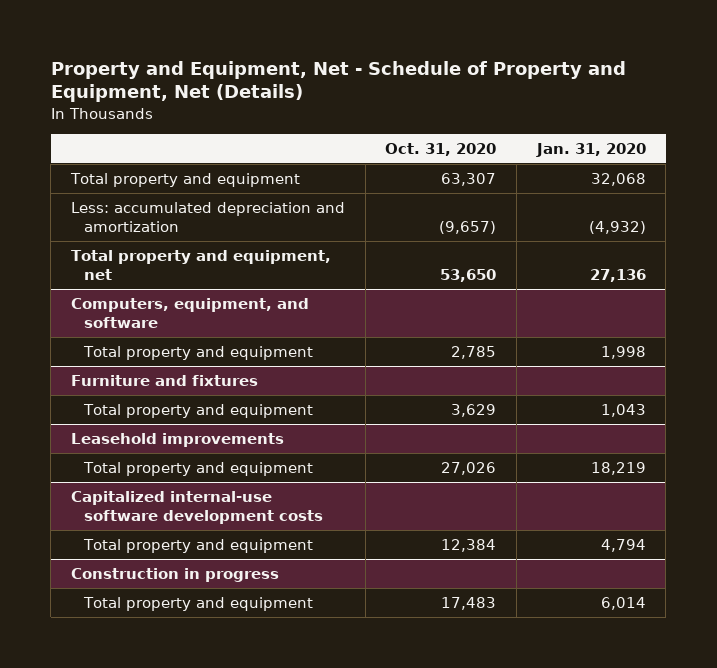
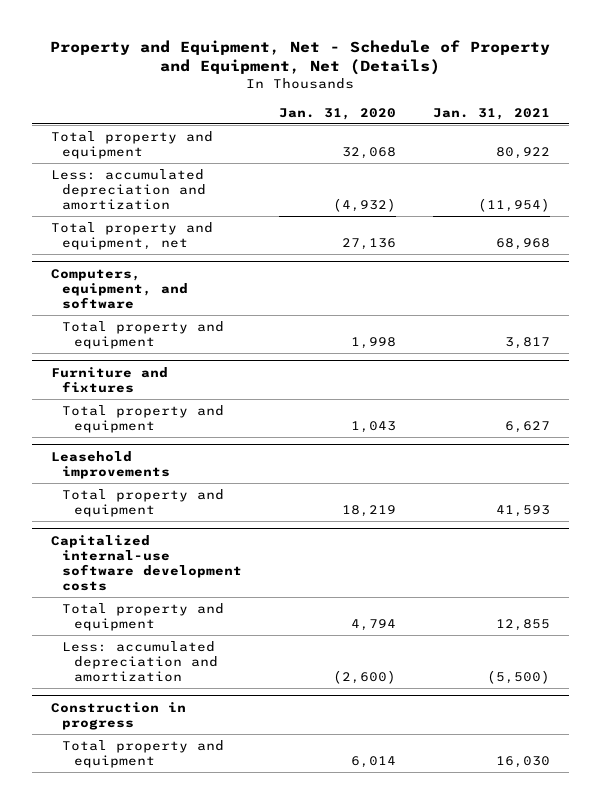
[385,142,497,156] Oct. 31, 2020 -> none
none -> [433,107,551,120] Jan. 31, 2021
none -> [62,641,218,683] Less: accumulated depreciation and amortization

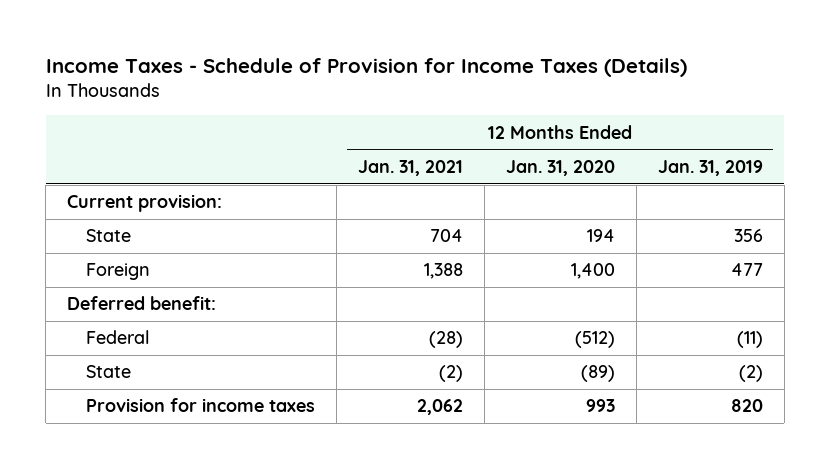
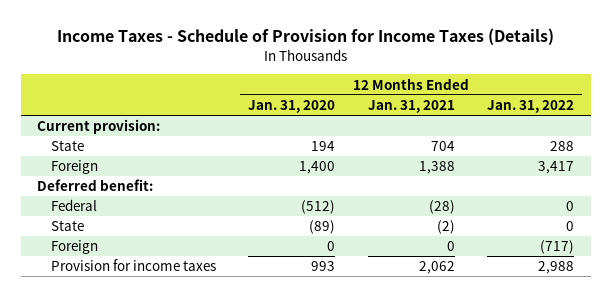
[657,160,763,177] Jan. 31, 2019 -> none
none -> [487,100,575,114] Jan. 31, 2022
none -> [50,240,98,255] Foreign

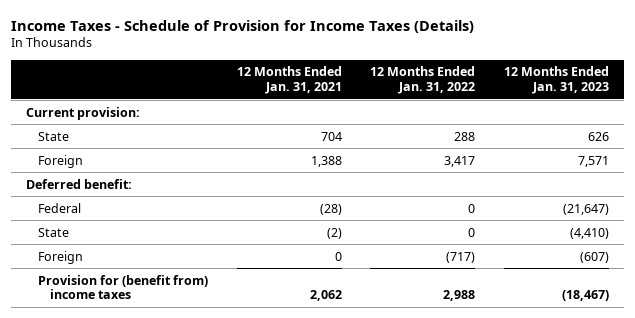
[248,100,336,114] Jan. 31, 2020 -> none
none -> [504,66,610,95] 12 Months Ended Jan. 31, 2023
[50,259,216,272] Provision for income taxes -> [37,274,208,300] Provision for (benefit from) income taxes

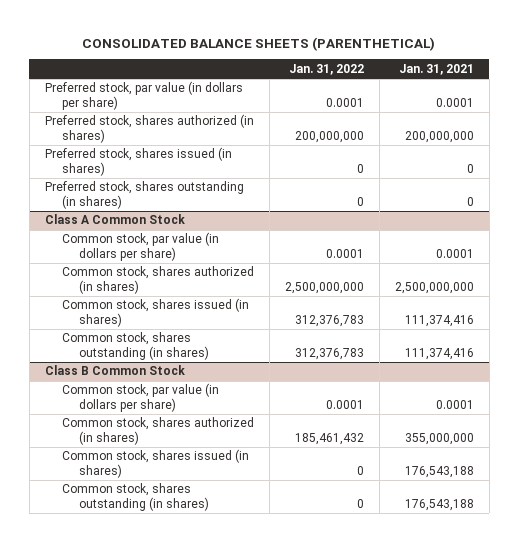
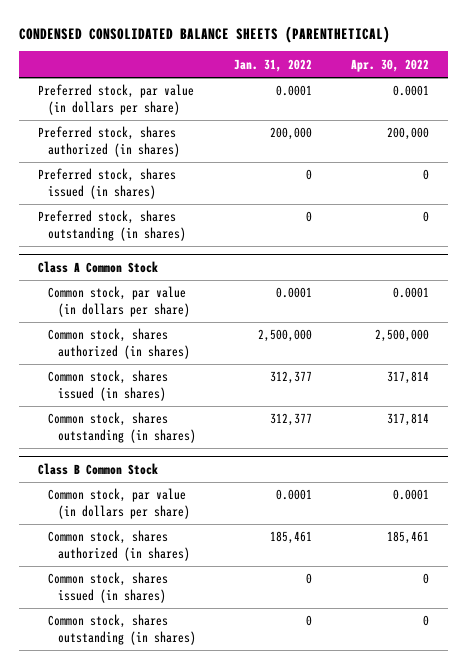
[82,36,436,51] CONSOLIDATED BALANCE SHEETS (PARENTHETICAL) -> [18,25,390,43] CONDENSED CONSOLIDATED BALANCE SHEETS (PARENTHETICAL)
[398,63,474,75] Jan. 31, 2021 -> none
none -> [350,58,429,72] Apr. 30, 2022
[294,130,364,143] 200,000,000 -> [270,127,313,141] 200,000
[284,281,364,294] 2,500,000,000 -> [258,329,313,343] 2,500,000
[294,314,364,327] 312,376,783 -> [270,371,313,385] 312,377
[294,347,364,360] 312,376,783 -> [270,413,313,427] 312,377
[294,432,364,445] 185,461,432 -> [270,531,313,545] 185,461

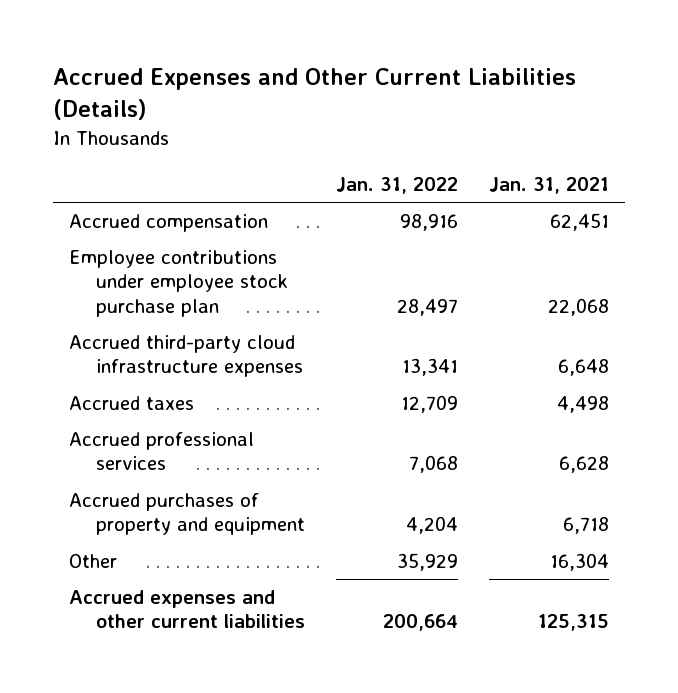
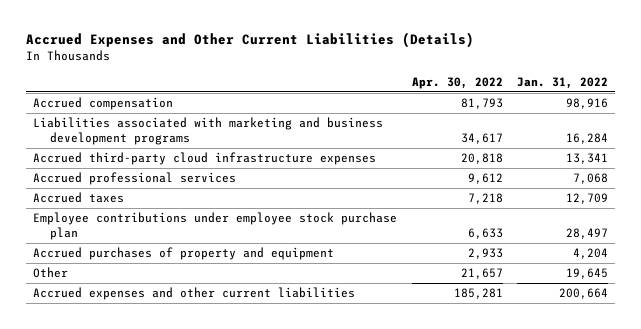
[489,177,610,195] Jan. 31, 2021 -> none
none -> [411,77,503,90] Apr. 30, 2022
none -> [33,117,384,146] Liabilities associated with marketing and business development programs
[68,396,194,411] Accrued taxes -> [33,192,125,204] Accrued taxes
[68,250,288,317] Employee contributions under employee stock purchase plan -> [33,212,398,241] Employee contributions under employee stock purchase plan
[397,553,459,572] 35,929 -> [565,268,608,280] 19,645

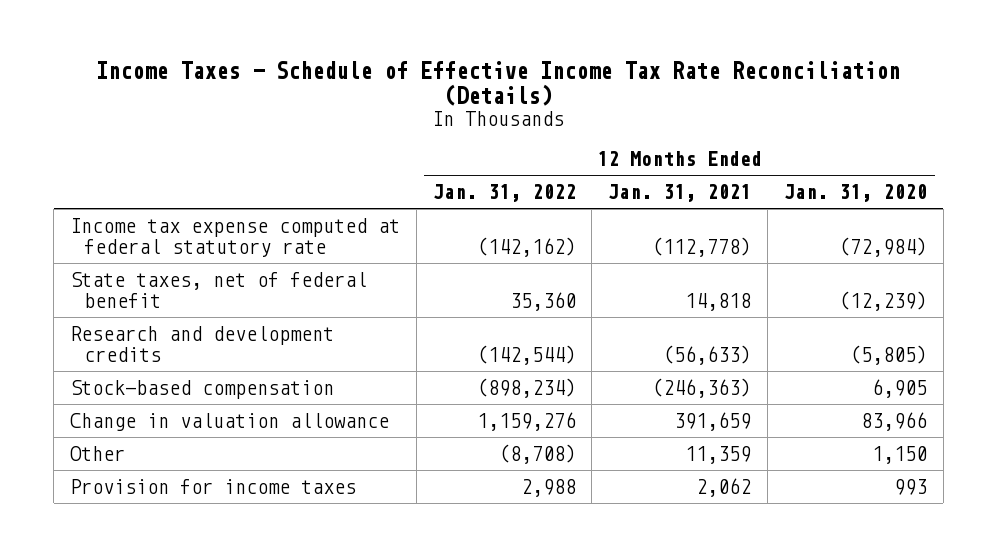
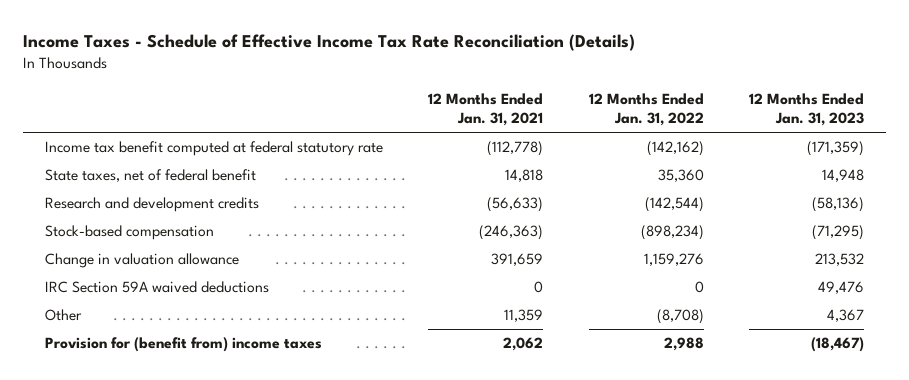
[783,184,927,203] Jan. 31, 2020 -> none
none -> [748,92,864,127] 12 Months Ended Jan. 31, 2023
[69,217,400,257] Income tax expense computed at federal statutory rate -> [45,141,384,157] Income tax benefit computed at federal statutory rate
none -> [45,281,270,294] IRC Section 59A waived deductions
[69,478,356,494] Provision for income taxes -> [45,337,323,353] Provision for (benefit from) income taxes

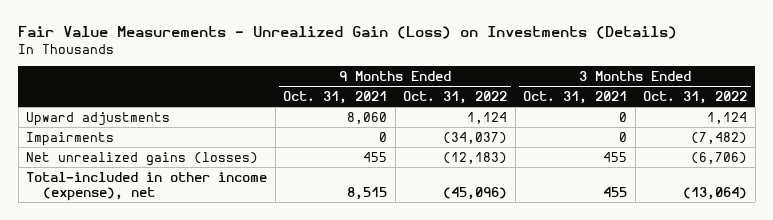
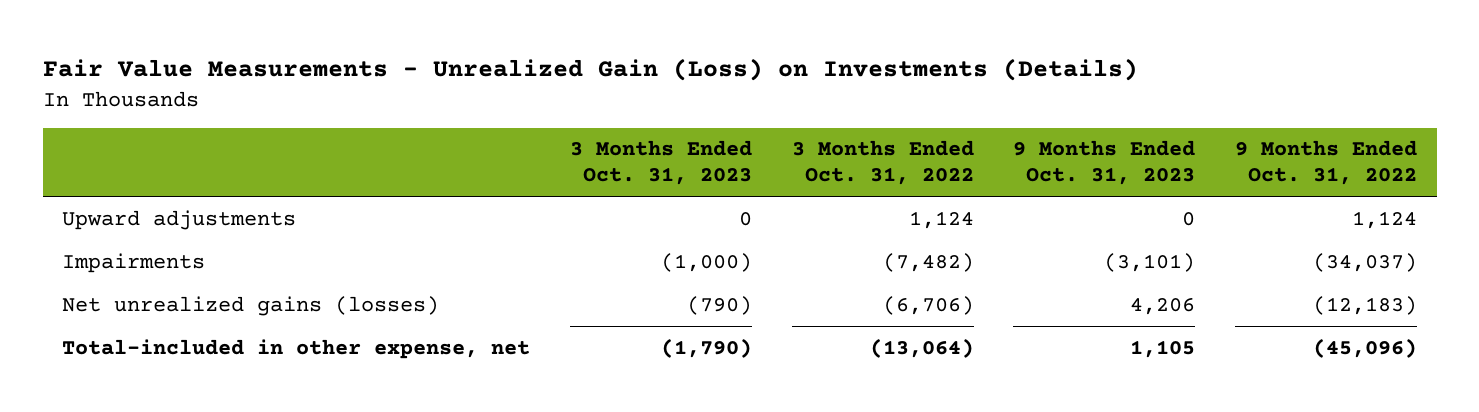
[283,90,388,104] Oct. 31, 2021 -> none
[523,90,628,104] Oct. 31, 2021 -> none
none -> [569,140,752,186] 3 Months Ended Oct. 31, 2023
none -> [1013,140,1196,186] 9 Months Ended Oct. 31, 2023
[26,171,268,202] Total-included in other income (expense), net -> [62,338,531,359] Total-included in other expense, net

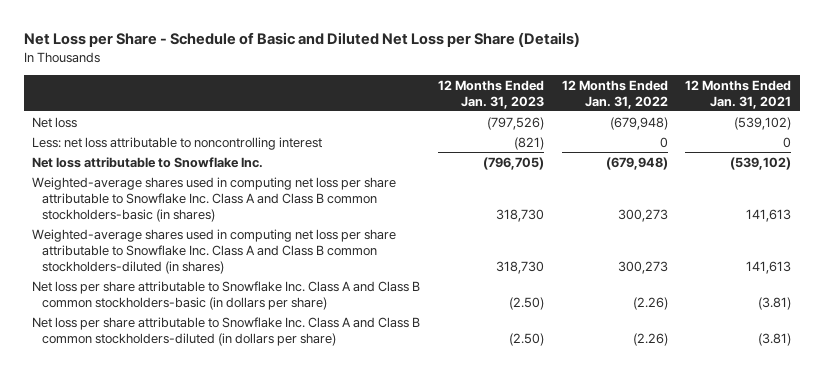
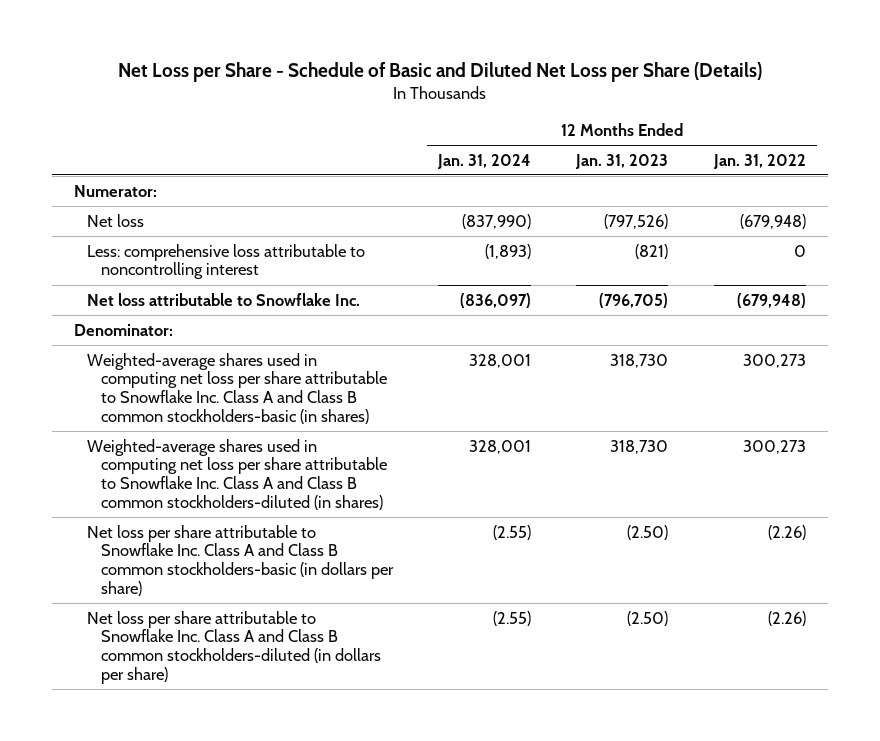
[685,79,792,109] 12 Months Ended Jan. 31, 2021 -> none
none -> [436,153,531,169] Jan. 31, 2024
none -> [74,184,158,197] Numerator:
[32,136,323,150] Less: net loss attributable to noncontrolling interest -> [87,243,366,280] Less: comprehensive loss attributable to noncontrolling interest
none -> [74,323,174,336] Denominator:

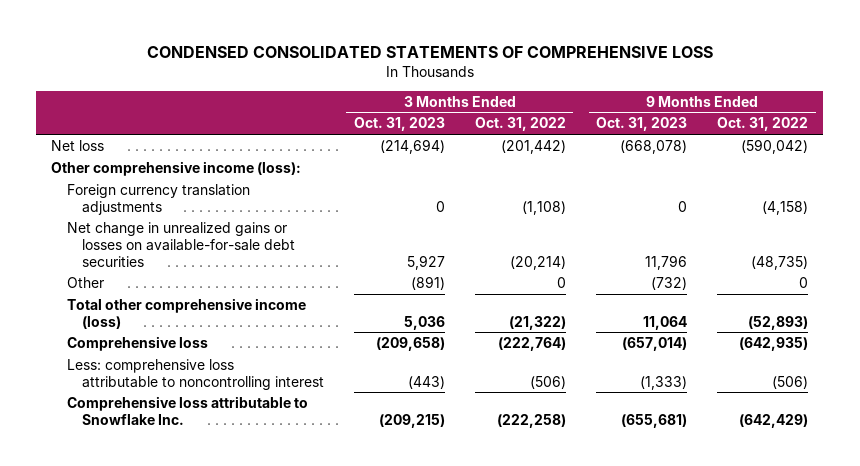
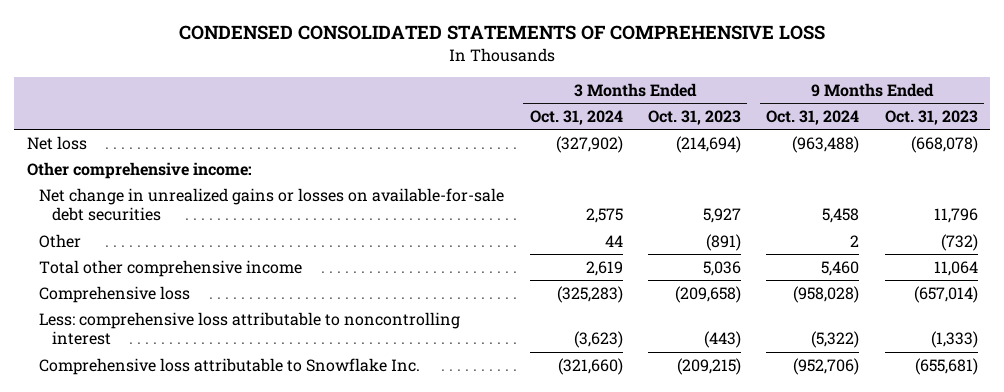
[474,117,566,132] Oct. 31, 2022 -> none
[717,117,809,132] Oct. 31, 2022 -> none
none -> [529,109,623,125] Oct. 31, 2024
none -> [766,109,860,125] Oct. 31, 2024
[66,183,250,215] Foreign currency translation adjustments -> none
[51,160,302,176] Other comprehensive income (loss): -> [26,161,252,179] Other comprehensive income:
[66,297,306,329] Total other comprehensive income (loss) -> [39,259,303,277] Total other comprehensive income

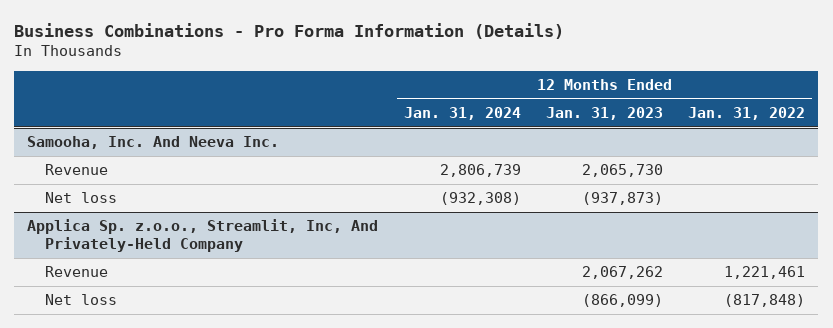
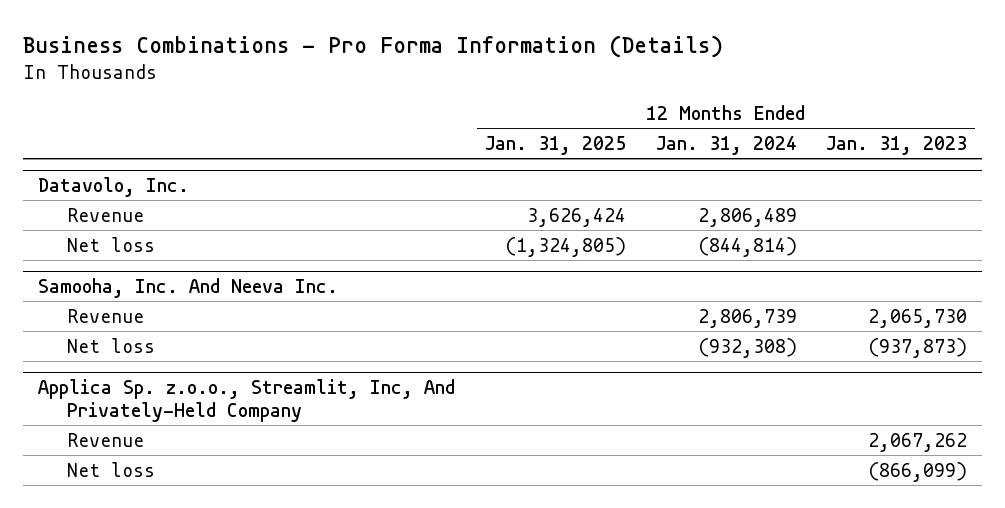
[688,106,806,120] Jan. 31, 2022 -> none
none -> [484,135,626,155] Jan. 31, 2025
none -> [37,177,189,198] Datavolo, Inc.
none -> [67,207,145,222] Revenue
none -> [67,236,156,252] Net loss

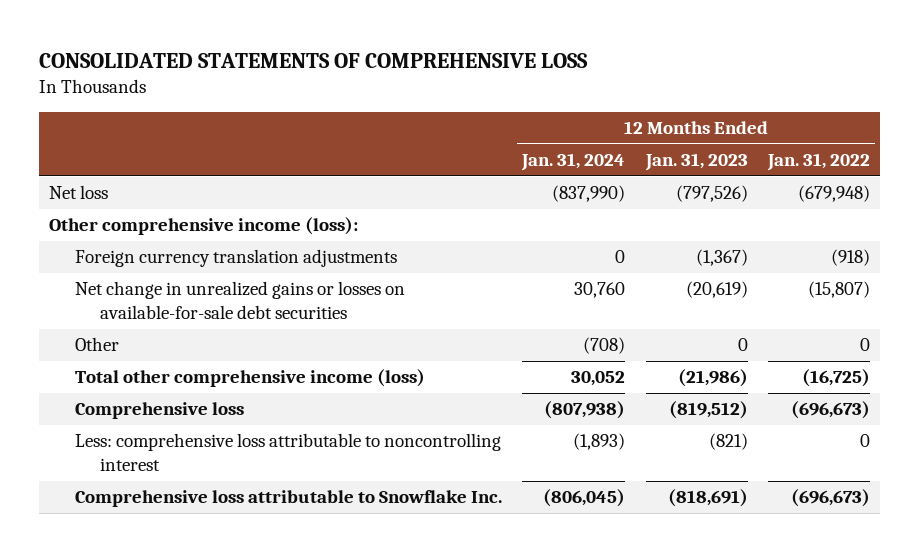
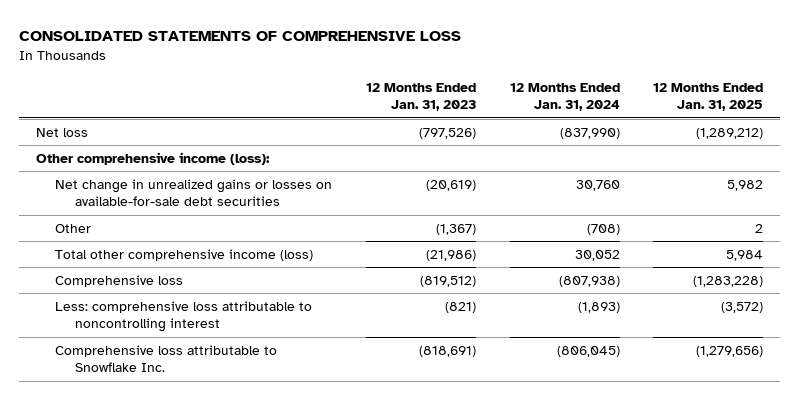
[766,153,870,172] Jan. 31, 2022 -> none
none -> [653,82,764,112] 12 Months Ended Jan. 31, 2025
[74,249,397,268] Foreign currency translation adjustments -> none
[737,338,748,352] 0 -> [436,223,477,235] (1,367)

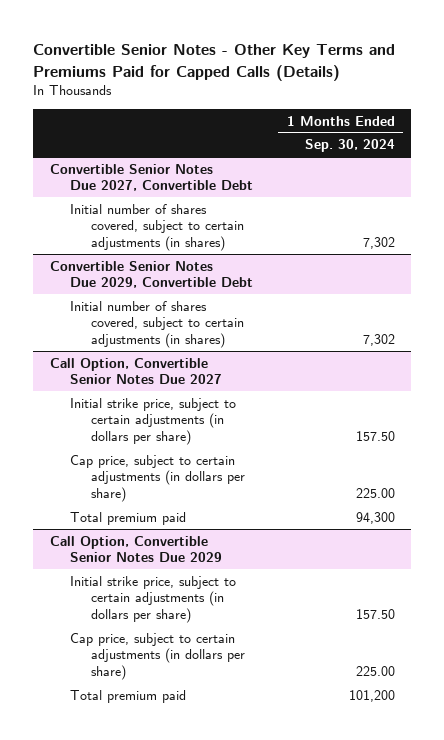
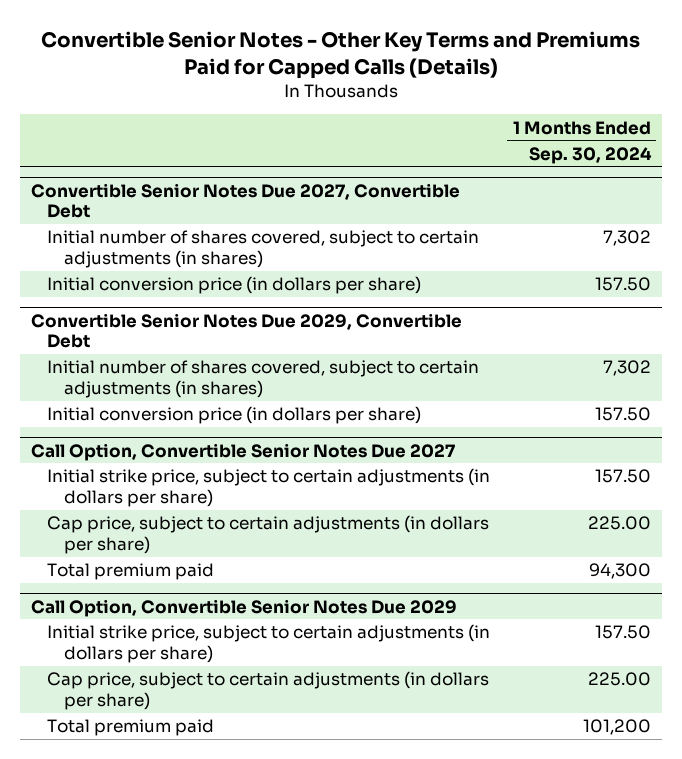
none -> [47,276,422,295] Initial conversion price (in dollars per share)
none -> [47,406,422,425] Initial conversion price (in dollars per share)

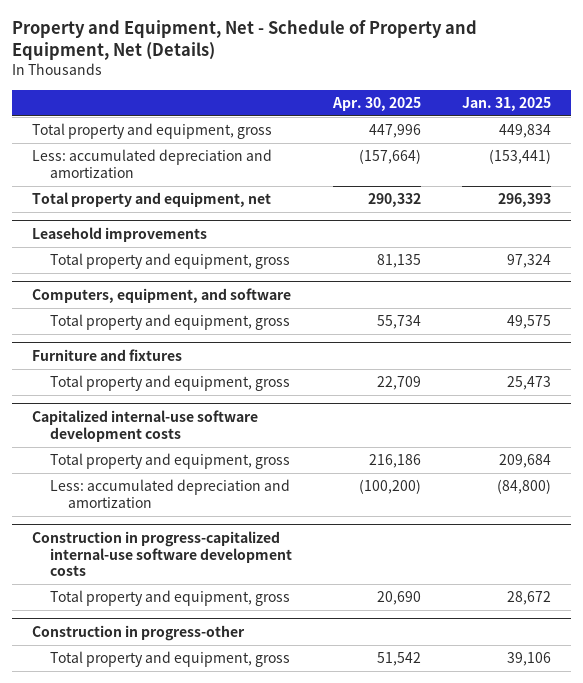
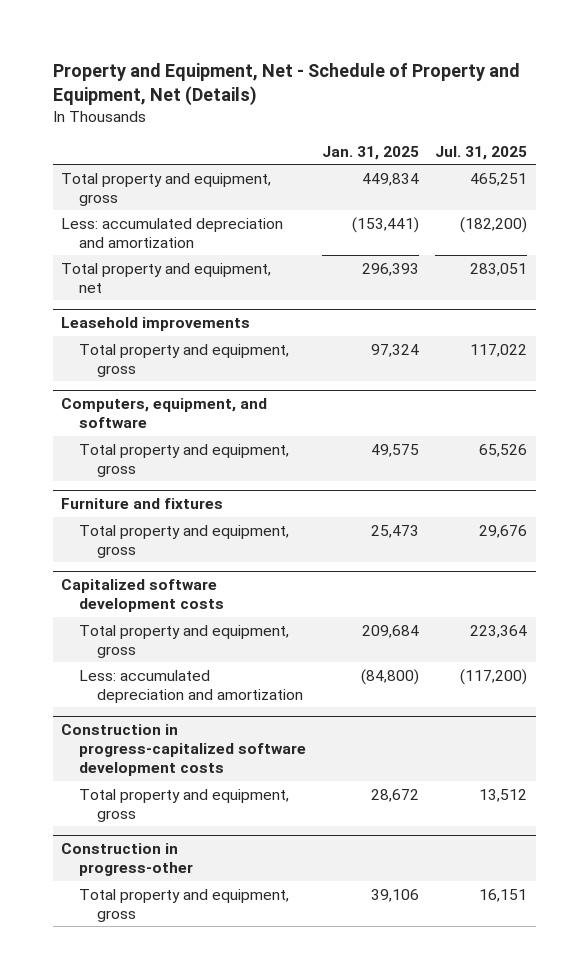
[332,96,422,111] Apr. 30, 2025 -> none
none -> [435,145,528,160] Jul. 31, 2025
[32,409,259,442] Capitalized internal-use software development costs -> [60,579,224,613] Capitalized software development costs
[32,530,293,577] Construction in progress-capitalized internal-use software development costs -> [60,724,306,777] Construction in progress-capitalized software development costs

